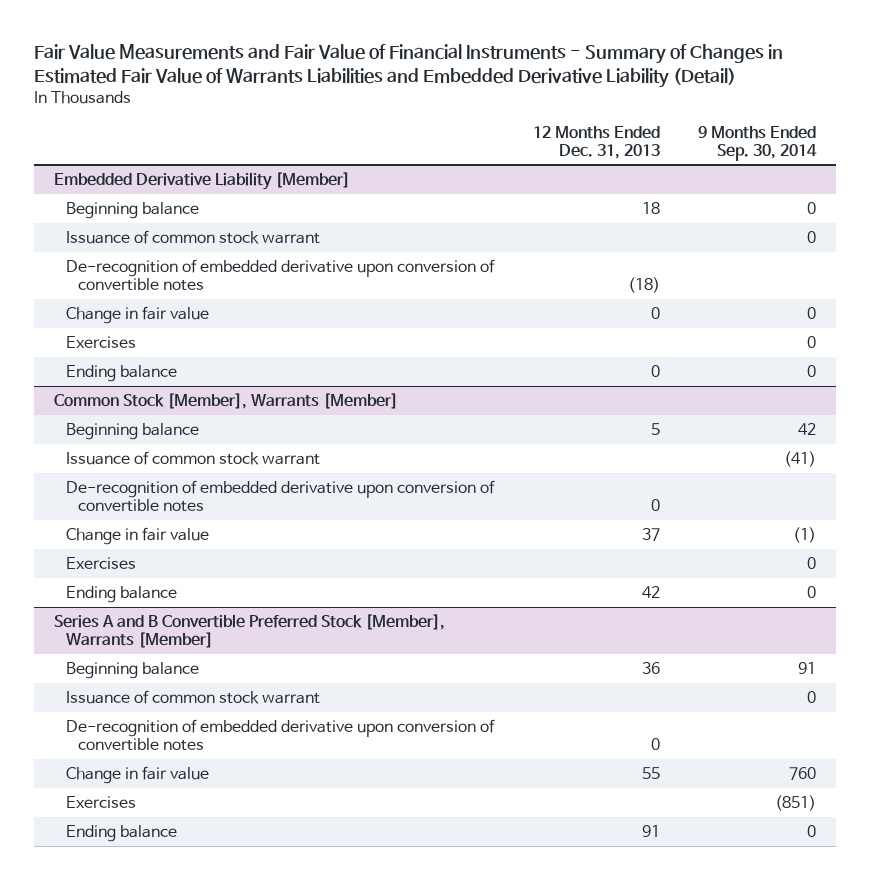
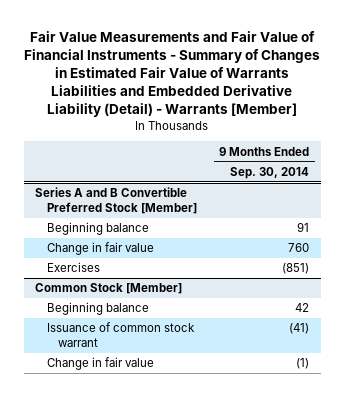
[34,44,784,88] Fair Value Measurements and Fair Value of Financial Instruments - Summary of Changes in Estimated Fair Value of Warrants Liabilities and Embedded Derivative Liability (Detail) -> [24,31,321,118] Fair Value Measurements and Fair Value of Financial Instruments - Summary of Changes in Estimated Fair Value of Warrants Liabilities and Embedded Derivative Liability (Detail) - Warrants [Member]
[532,125,660,159] 12 Months Ended Dec. 31, 2013 -> none
[53,171,350,190] Embedded Derivative Liability [Member] -> none
[65,201,199,219] Beginning balance -> none
[65,229,320,244] Issuance of common stock warrant -> none
[65,258,495,291] De-recognition of embedded derivative upon conversion of convertible notes -> none
[65,305,209,324] Change in fair value -> none
[65,335,136,348] Exercises -> none
[65,364,177,382] Ending balance -> none
[53,392,398,409] Common Stock [Member], Warrants [Member] -> none
[65,422,199,440] Beginning balance -> none
[65,450,320,465] Issuance of common stock warrant -> none
[65,479,495,512] De-recognition of embedded derivative upon conversion of convertible notes -> none
[65,526,209,545] Change in fair value -> none
[65,556,136,569] Exercises -> none
[65,585,177,603] Ending balance -> none
[53,613,445,648] Series A and B Convertible Preferred Stock [Member], Warrants [Member] -> [35,187,197,215] Series A and B Convertible Preferred Stock [Member]
[65,689,320,704] Issuance of common stock warrant -> none
[65,718,495,751] De-recognition of embedded derivative upon conversion of convertible notes -> none
none -> [35,283,183,295] Common Stock [Member]
[65,824,177,842] Ending balance -> [46,302,149,316] Beginning balance
[807,824,817,837] 0 -> [295,303,310,313] 42
none -> [46,322,195,348] Issuance of common stock warrant
none -> [46,357,154,371] Change in fair value

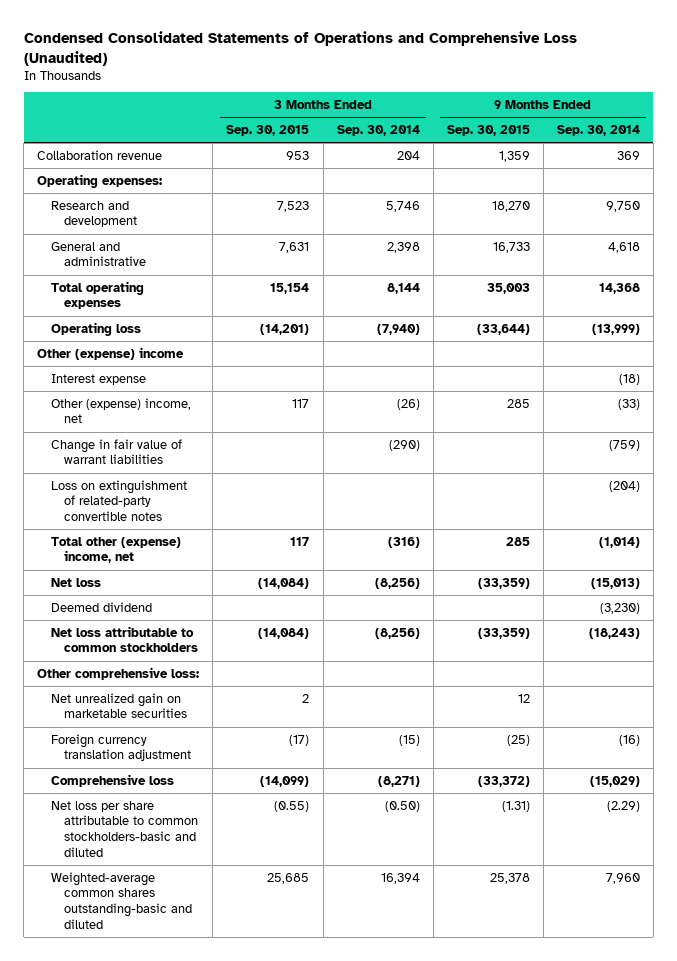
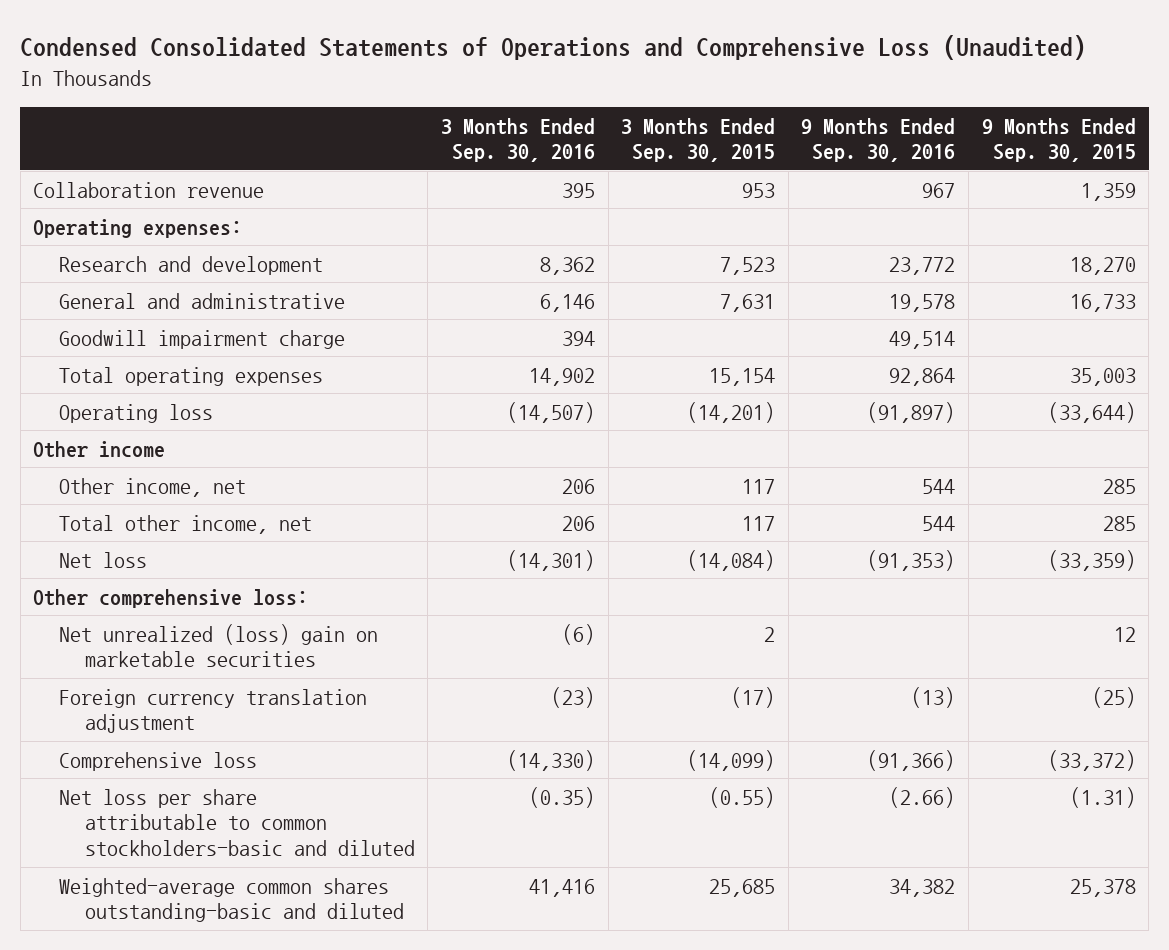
[336,125,420,137] Sep. 30, 2014 -> none
[556,125,640,137] Sep. 30, 2014 -> none
none -> [441,117,596,163] 3 Months Ended Sep. 30, 2016
none -> [801,117,956,163] 9 Months Ended Sep. 30, 2016
none -> [59,329,346,349] Goodwill impairment charge
[50,373,146,385] Interest expense -> none
[50,438,182,465] Change in fair value of warrant liabilities -> none
[50,479,187,522] Loss on extinguishment of related-party convertible notes -> none
[37,346,185,360] Other (expense) income -> [33,440,166,458] Other income
[50,397,191,424] Other (expense) income, net -> [59,477,247,497] Other income, net
[50,536,181,564] Total other (expense) income, net -> [59,514,313,534] Total other income, net
[50,601,152,612] Deemed dividend -> none
[50,625,199,653] Net loss attributable to common stockholders -> none
[50,692,188,719] Net unrealized gain on marketable securities -> [59,623,379,668] Net unrealized (loss) gain on marketable securities

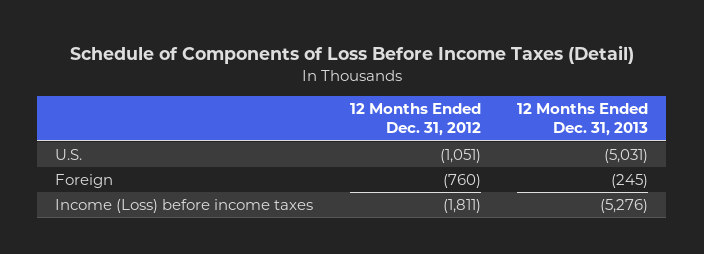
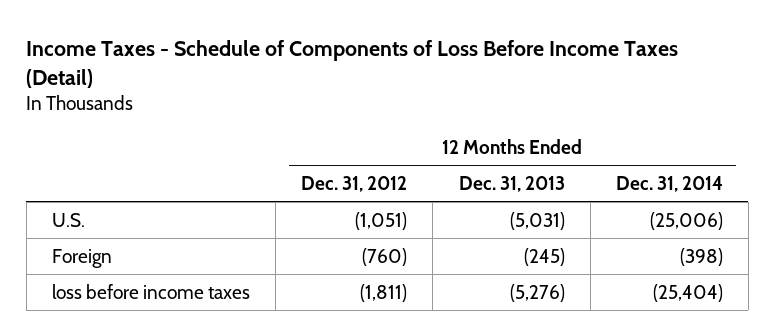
[69,45,634,65] Schedule of Components of Loss Before Income Taxes (Detail) -> [26,39,679,88] Income Taxes - Schedule of Components of Loss Before Income Taxes (Detail)
none -> [615,175,723,192] Dec. 31, 2014
[55,198,314,213] Income (Loss) before income taxes -> [52,283,251,299] loss before income taxes

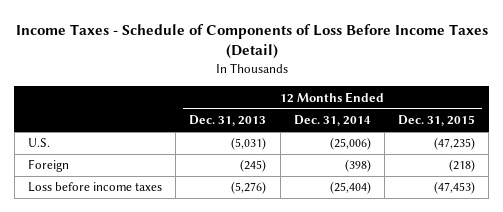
[301,175,408,192] Dec. 31, 2012 -> none
none -> [398,115,476,127] Dec. 31, 2015
[52,283,251,299] loss before income taxes -> [28,182,163,193] Loss before income taxes

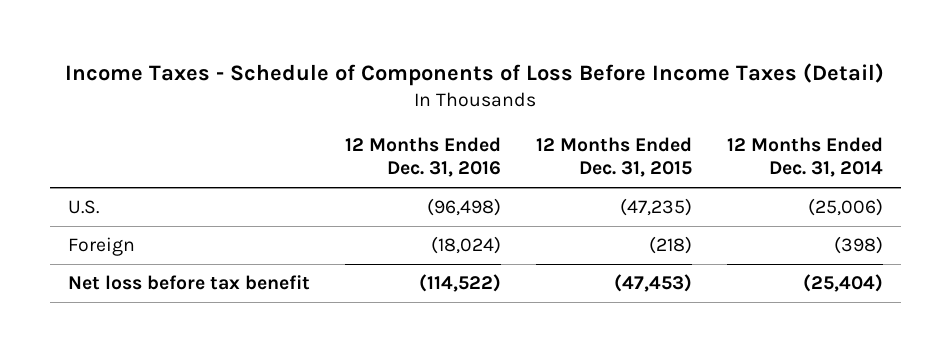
[189,115,267,127] Dec. 31, 2013 -> none
none -> [344,136,501,178] 12 Months Ended Dec. 31, 2016
[28,182,163,193] Loss before income taxes -> [67,275,310,291] Net loss before tax benefit

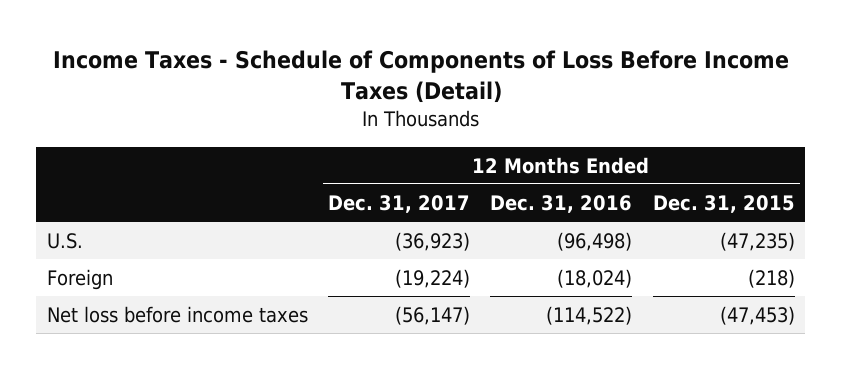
[727,136,884,178] 12 Months Ended Dec. 31, 2014 -> none
none -> [328,195,471,214] Dec. 31, 2017
[67,275,310,291] Net loss before tax benefit -> [46,306,308,324] Net loss before income taxes

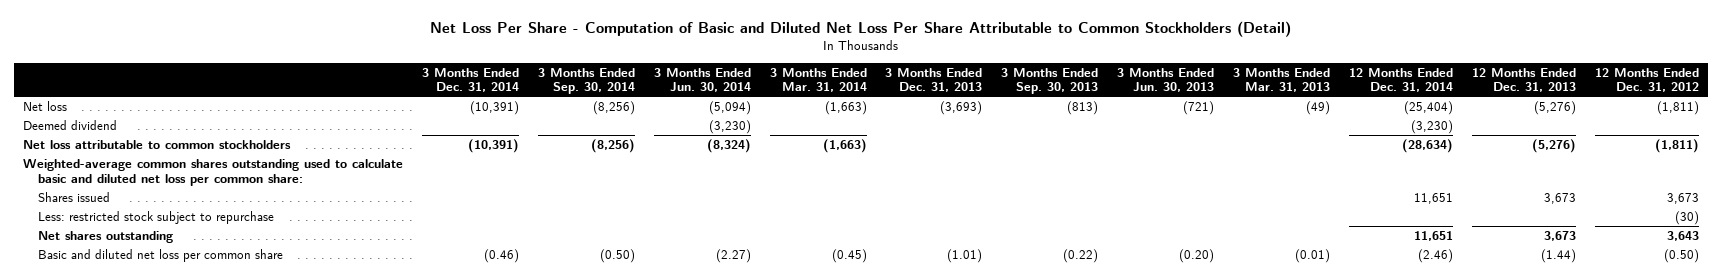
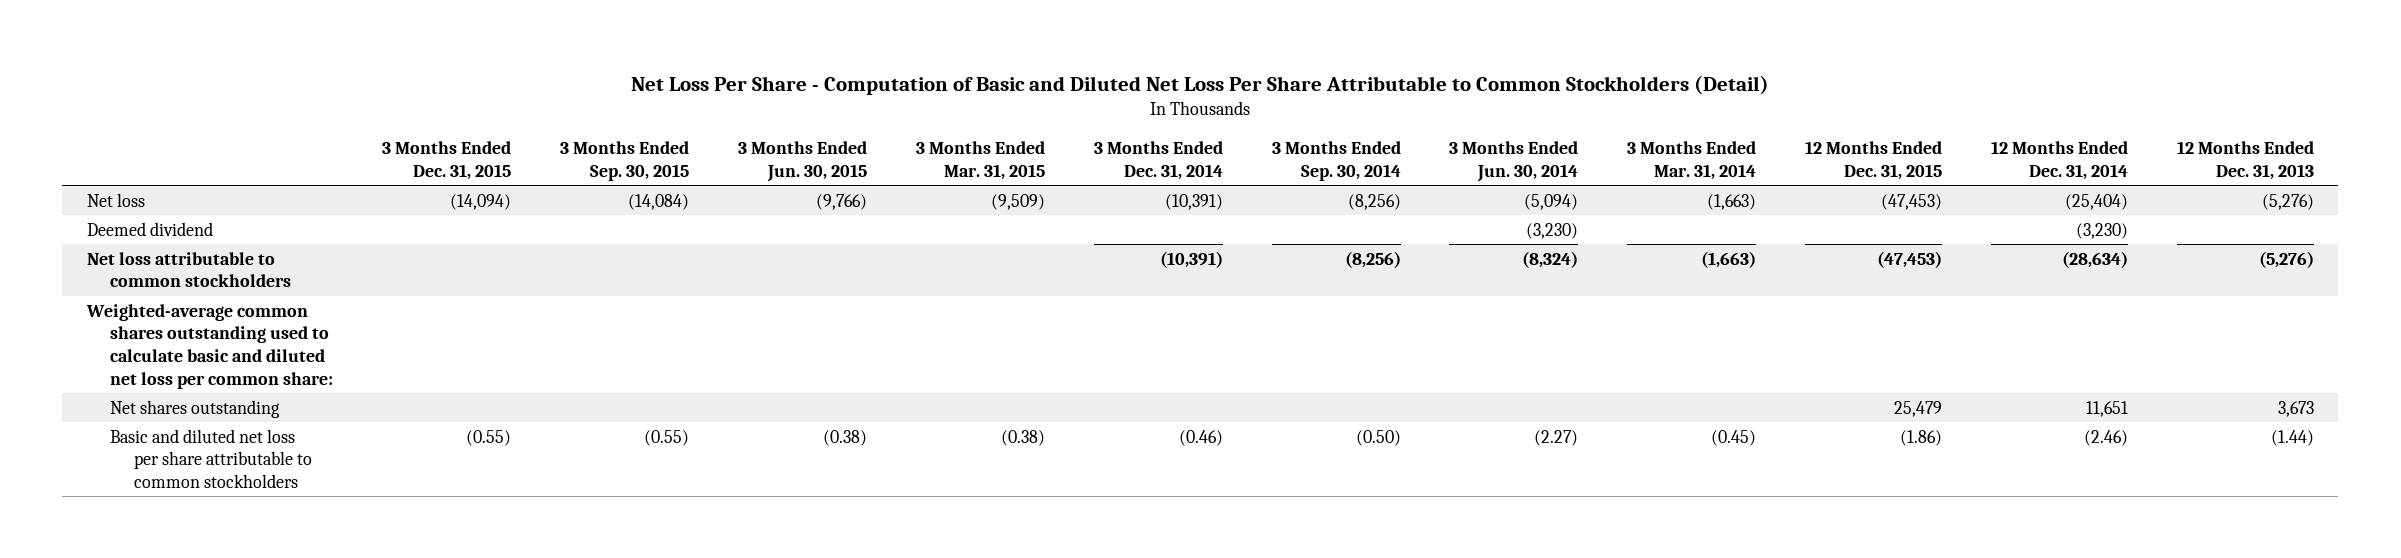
[885,67,983,93] 3 Months Ended Dec. 31, 2013 -> none
[1001,67,1099,95] 3 Months Ended Sep. 30, 2013 -> none
[1117,67,1215,93] 3 Months Ended Jun. 30, 2013 -> none
[1233,67,1331,93] 3 Months Ended Mar. 31, 2013 -> none
[1594,67,1699,93] 12 Months Ended Dec. 31, 2012 -> none
none -> [382,141,512,180] 3 Months Ended Dec. 31, 2015
none -> [560,141,690,181] 3 Months Ended Sep. 30, 2015
none -> [737,141,867,182] 3 Months Ended Jun. 30, 2015
none -> [915,141,1045,180] 3 Months Ended Mar. 31, 2015
none -> [1805,141,1943,180] 12 Months Ended Dec. 31, 2015
[37,191,110,202] Shares issued -> none
[37,210,274,224] Less: restricted stock subject to repurchase -> none
[37,248,283,262] Basic and diluted net loss per common share -> [110,428,312,489] Basic and diluted net loss per share attributable to common stockholders

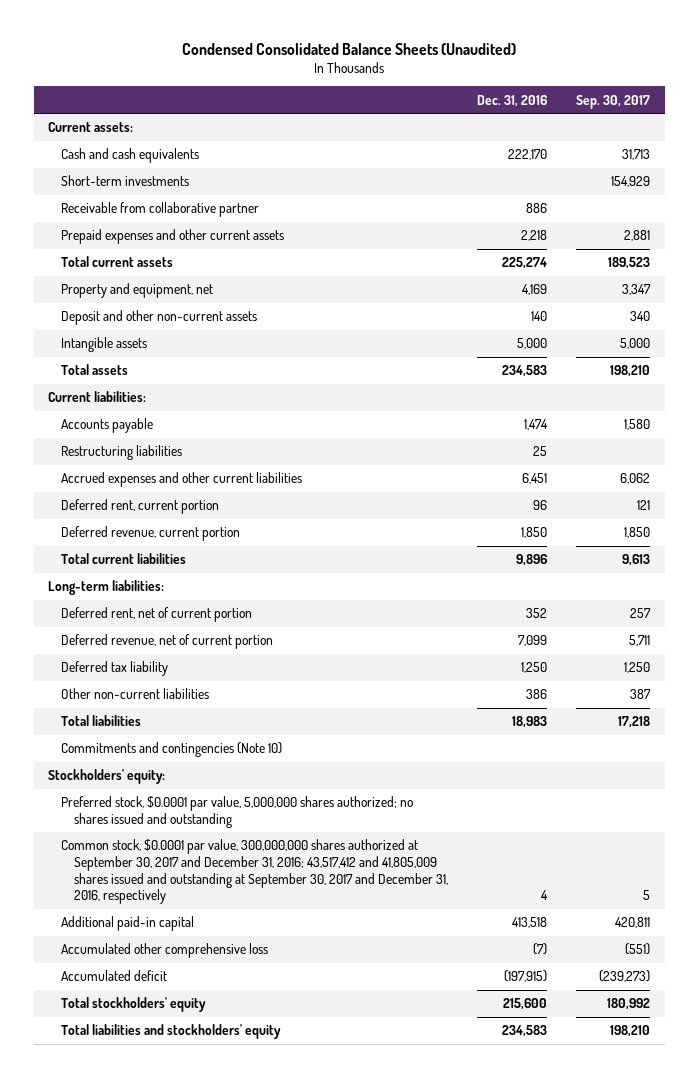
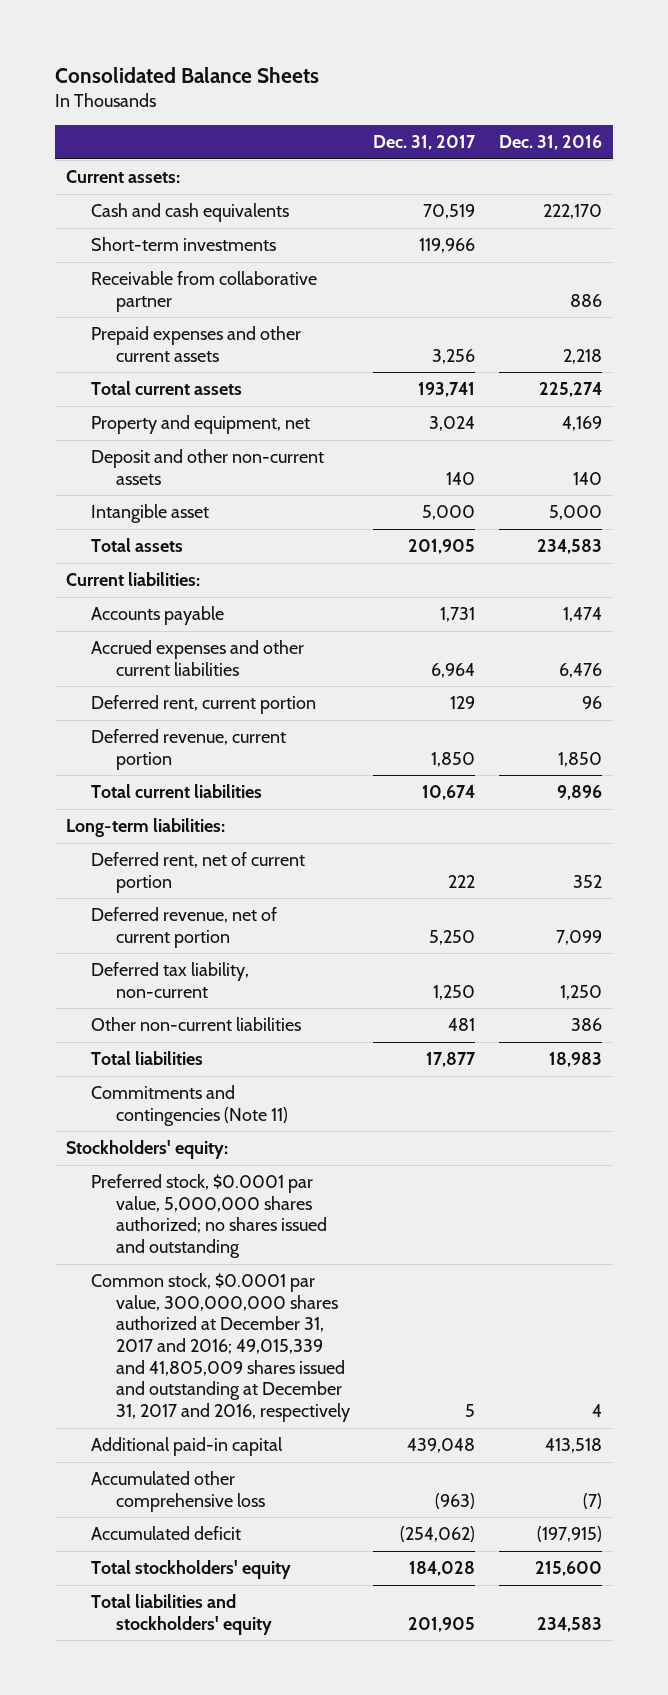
[182,42,517,55] Condensed Consolidated Balance Sheets (Unaudited) -> [54,66,319,83] Consolidated Balance Sheets
[576,94,651,109] Sep. 30, 2017 -> none
none -> [373,135,477,151] Dec. 31, 2017
[61,337,148,353] Intangible assets -> [91,504,210,524] Intangible asset
[61,445,183,461] Restructuring liabilities -> none
[522,473,548,485] 6,451 -> [558,662,602,678] 6,476
[61,661,169,677] Deferred tax liability -> [91,962,250,998] Deferred tax liability, non-current
[61,742,283,758] Commitments and contingencies (Note 10) -> [91,1085,288,1126] Commitments and contingencies (Note 11)
[61,839,448,905] Common stock, $0.0001 par value, 300,000,000 shares authorized at September 30, 2017 and December 31, 2016; 43,517,412 and 41,805,009 shares issued and outstanding at September 30, 2017 and December 31, 2016, respectively -> [91,1273,350,1423] Common stock, $0.0001 par value, 300,000,000 shares authorized at December 31, 2017 and 2016; 49,015,339 and 41,805,009 shares issued and outstanding at December 31, 2017 and 2016, respectively

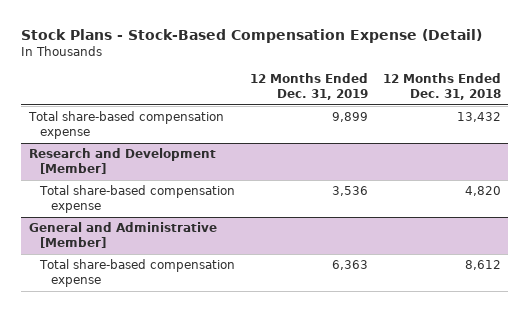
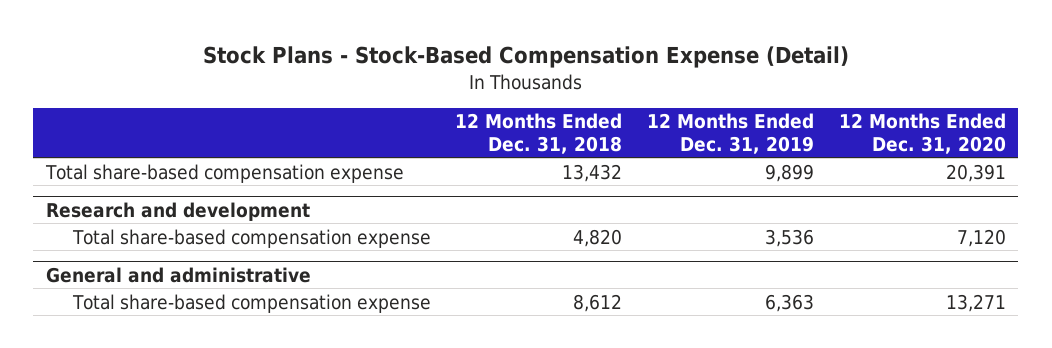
none -> [838,113,1006,154] 12 Months Ended Dec. 31, 2020
[28,148,216,175] Research and Development [Member] -> [45,201,310,221] Research and development
[28,222,217,249] General and Administrative [Member] -> [45,266,311,283] General and administrative

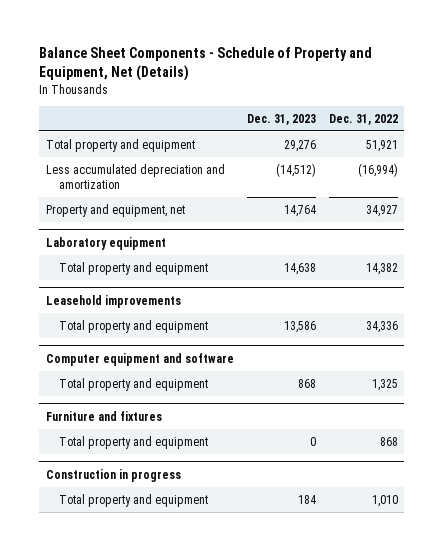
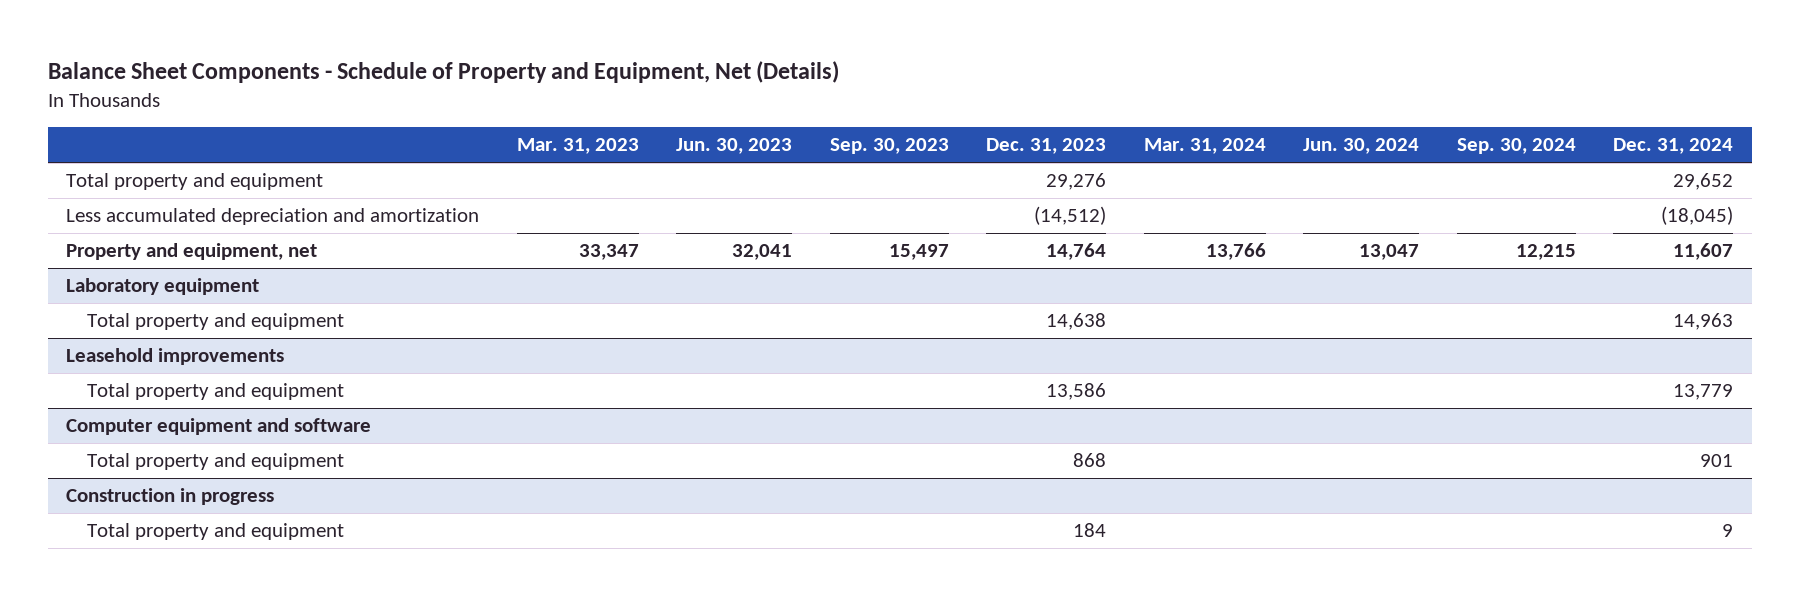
[328,113,398,125] Dec. 31, 2022 -> none
none -> [516,138,639,155] Mar. 31, 2023
none -> [676,138,793,155] Jun. 30, 2023
none -> [829,138,949,155] Sep. 30, 2023
none -> [1143,138,1266,155] Mar. 31, 2024
none -> [1303,138,1420,155] Jun. 30, 2024
none -> [1456,138,1576,155] Sep. 30, 2024
none -> [1613,138,1734,155] Dec. 31, 2024
[45,410,162,421] Furniture and fixtures -> none
[59,435,209,449] Total property and equipment -> none

